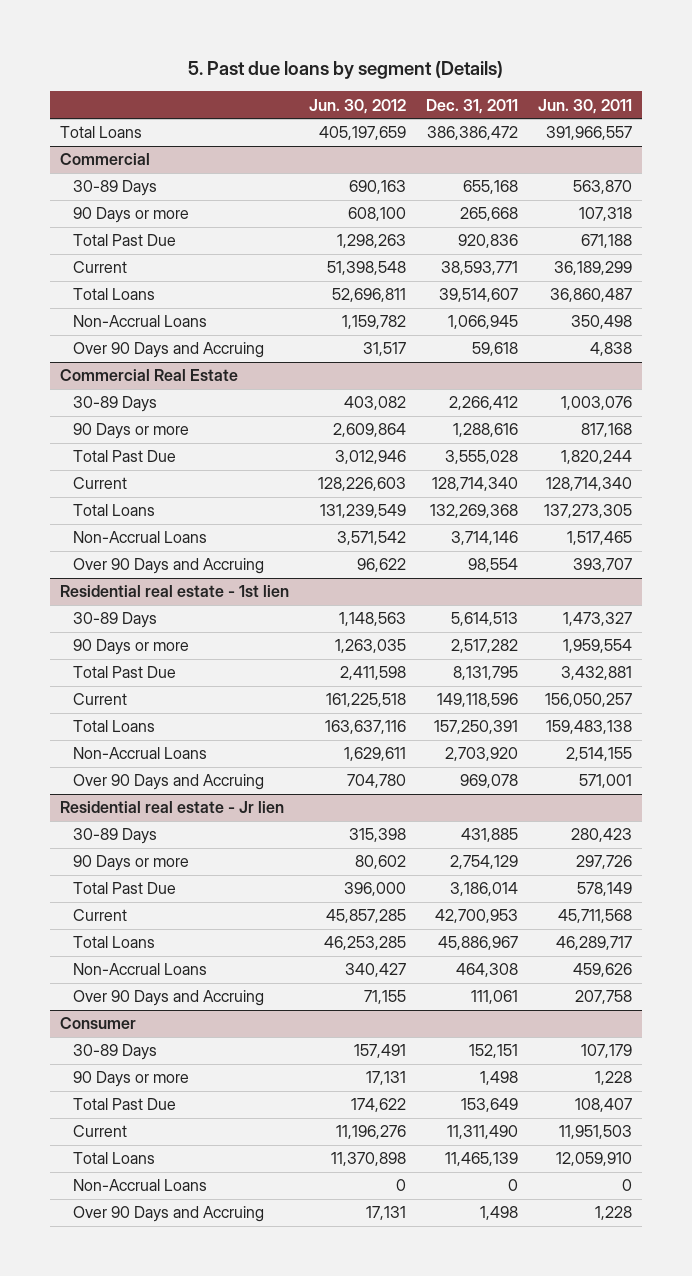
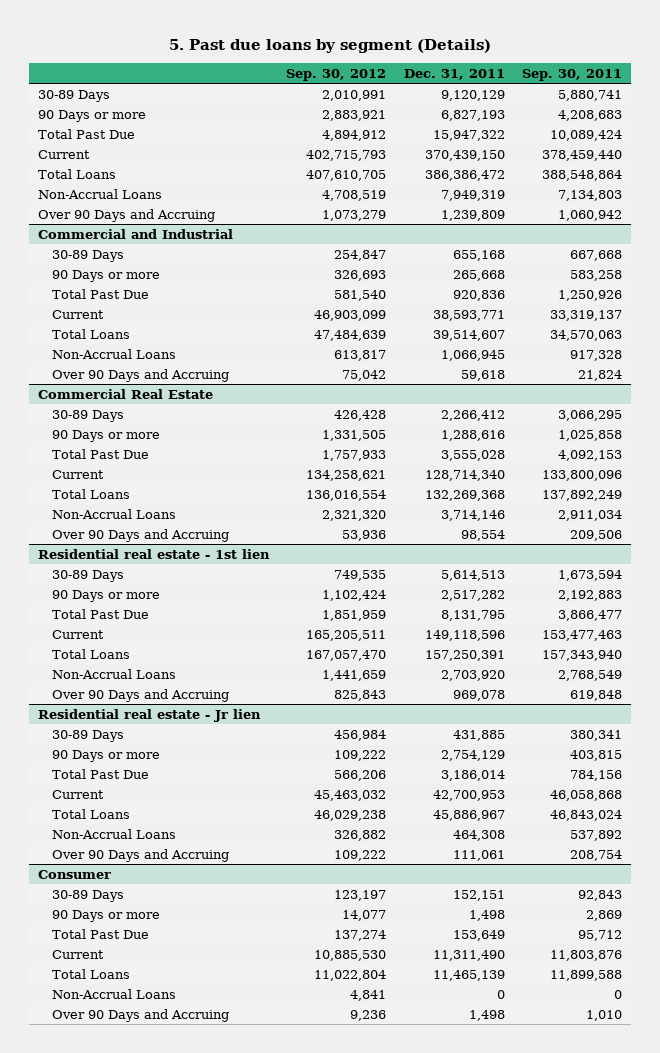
[308,98,406,114] Jun. 30, 2012 -> none
[537,98,632,114] Jun. 30, 2011 -> none
none -> [286,68,387,81] Sep. 30, 2012
none -> [522,68,623,81] Sep. 30, 2011
none -> [38,89,111,102] 30-89 Days
none -> [38,109,147,122] 90 Days or more
none -> [38,128,136,139] Total Past Due
none -> [38,149,91,159] Current
[59,153,150,166] Commercial -> none
none -> [38,188,163,199] Non-Accrual Loans
none -> [38,208,216,222] Over 90 Days and Accruing
none -> [38,228,234,239] Commercial and Industrial

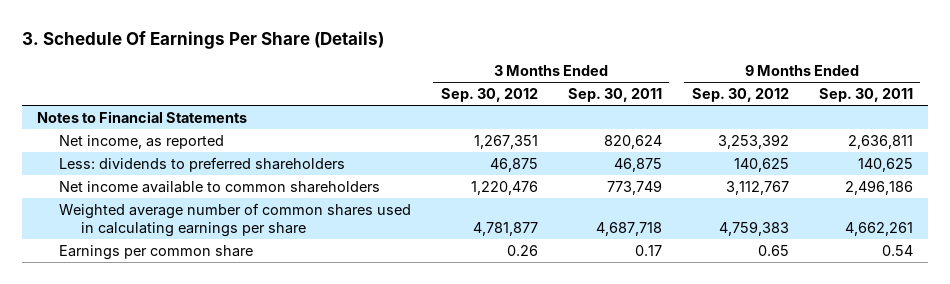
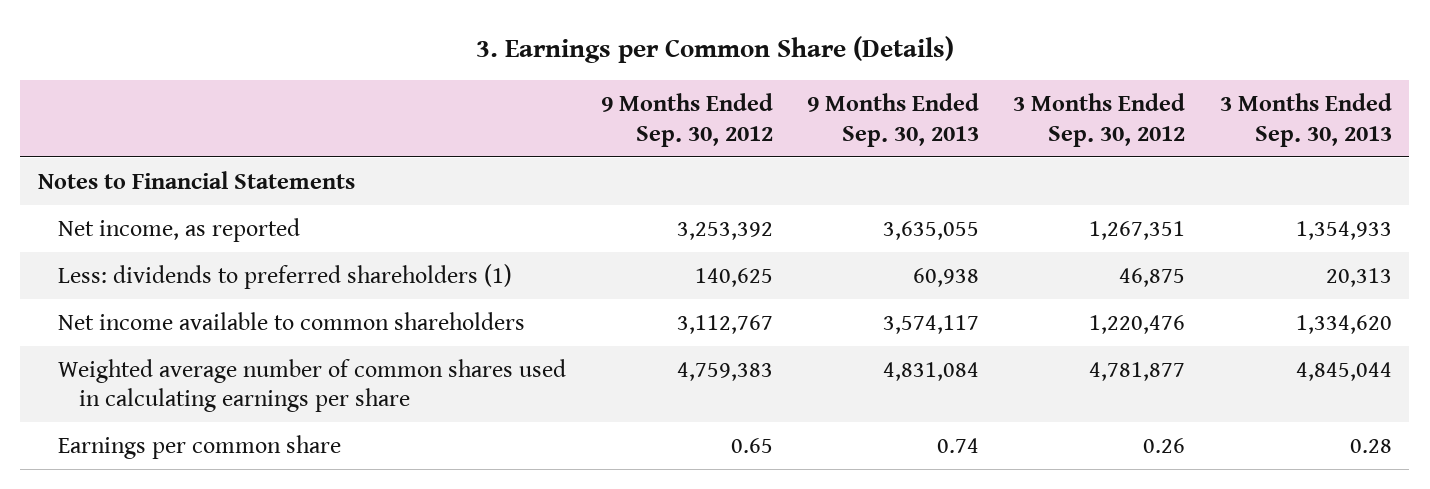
[21,30,384,49] 3. Schedule Of Earnings Per Share (Details) -> [475,35,954,63] 3. Earnings per Common Share (Details)
[567,88,662,103] Sep. 30, 2011 -> none
[818,88,913,103] Sep. 30, 2011 -> none
none -> [807,92,980,147] 9 Months Ended Sep. 30, 2013
none -> [1219,92,1392,147] 3 Months Ended Sep. 30, 2013
[58,156,345,172] Less: dividends to preferred shareholders -> [58,263,513,289] Less: dividends to preferred shareholders (1)

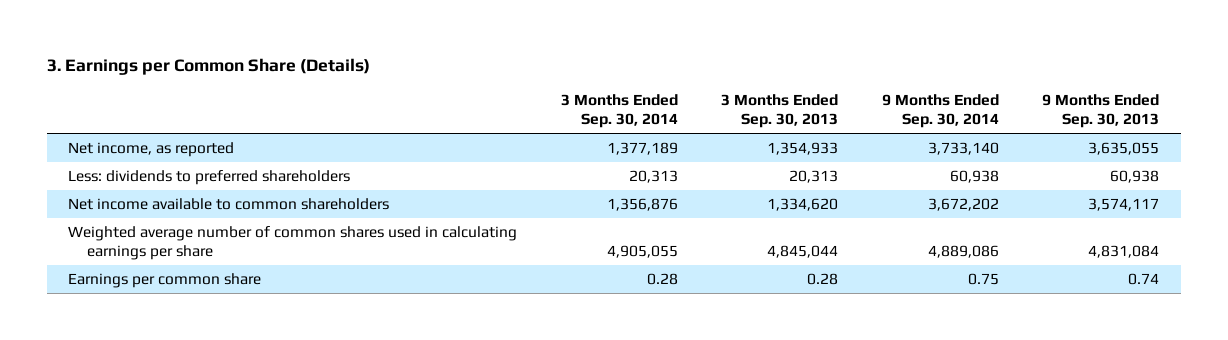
[600,92,773,147] 9 Months Ended Sep. 30, 2012 -> none
[1013,92,1186,147] 3 Months Ended Sep. 30, 2012 -> none
none -> [560,94,678,129] 3 Months Ended Sep. 30, 2014
none -> [881,94,999,129] 9 Months Ended Sep. 30, 2014
[37,170,355,189] Notes to Financial Statements -> none
[58,263,513,289] Less: dividends to preferred shareholders (1) -> [68,170,351,186] Less: dividends to preferred shareholders

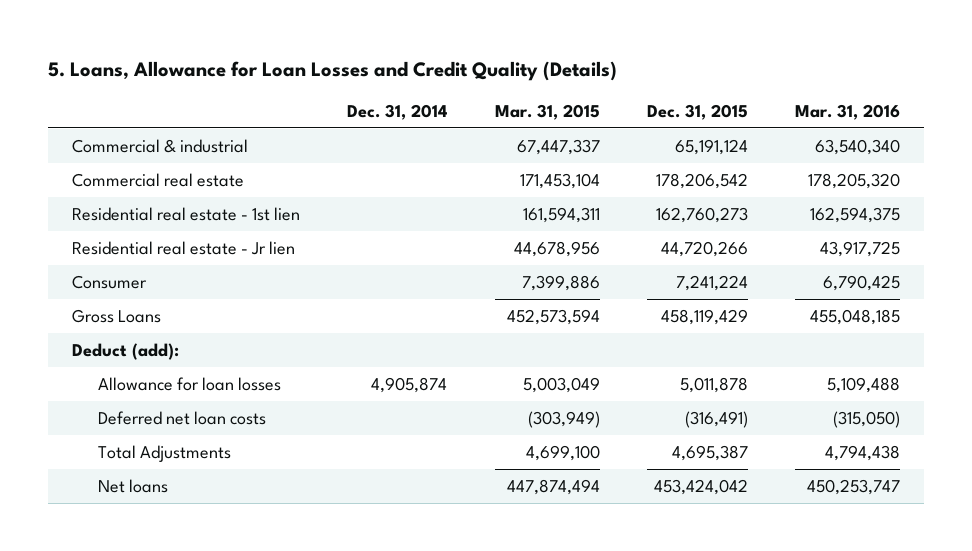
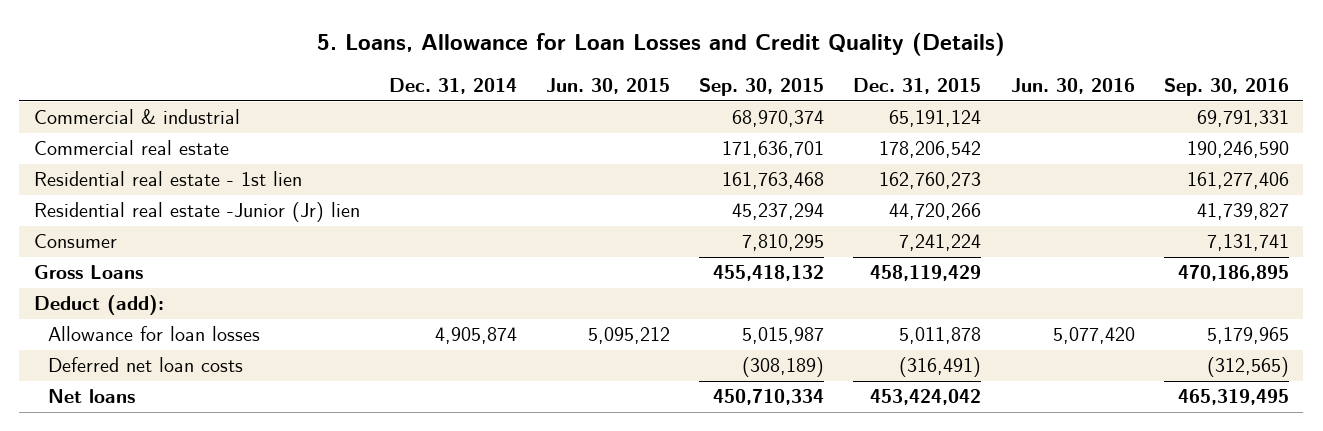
[494,103,600,120] Mar. 31, 2015 -> none
[795,103,901,120] Mar. 31, 2016 -> none
none -> [546,78,671,95] Jun. 30, 2015
none -> [699,78,825,97] Sep. 30, 2015
none -> [1010,78,1135,95] Jun. 30, 2016
none -> [1163,78,1289,97] Sep. 30, 2016
[72,240,296,255] Residential real estate - Jr lien -> [33,202,360,223] Residential real estate -Junior (Jr) lien
[98,444,232,462] Total Adjustments -> none

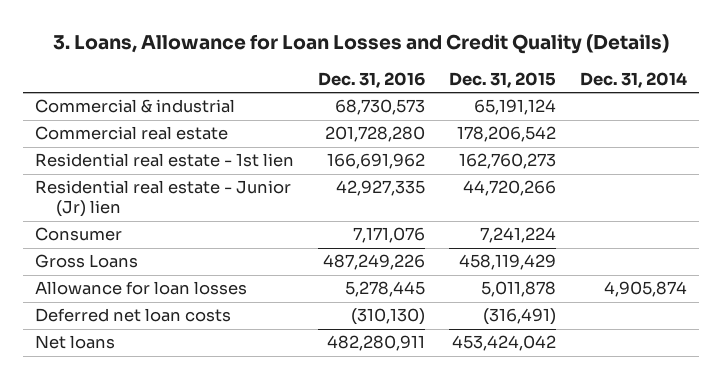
[317,31,1006,56] 5. Loans, Allowance for Loan Losses and Credit Quality (Details) -> [53,33,670,54] 3. Loans, Allowance for Loan Losses and Credit Quality (Details)
[546,78,671,95] Jun. 30, 2015 -> none
[699,78,825,97] Sep. 30, 2015 -> none
[1010,78,1135,95] Jun. 30, 2016 -> none
[1163,78,1289,97] Sep. 30, 2016 -> none
none -> [318,71,426,88] Dec. 31, 2016
[33,202,360,223] Residential real estate -Junior (Jr) lien -> [35,180,292,218] Residential real estate - Junior (Jr) lien
[33,295,164,316] Deduct (add): -> none

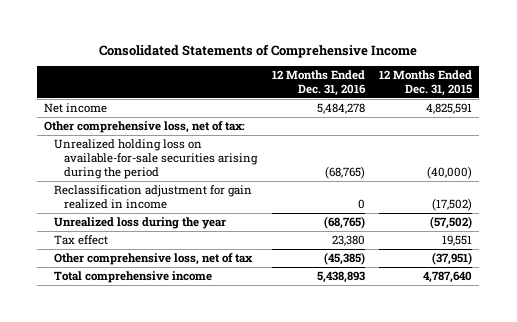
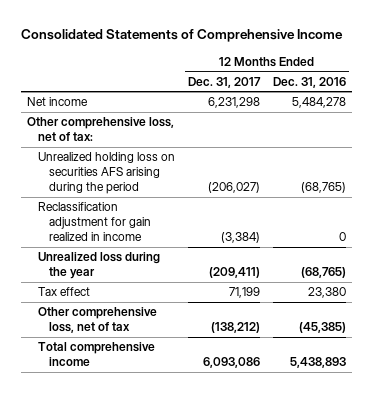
[379,70,473,96] 12 Months Ended Dec. 31, 2015 -> none
none -> [187,76,261,88] Dec. 31, 2017
[54,139,258,179] Unrealized holding loss on available-for-sale securities arising during the period -> [38,152,176,194] Unrealized holding loss on securities AFS arising during the period

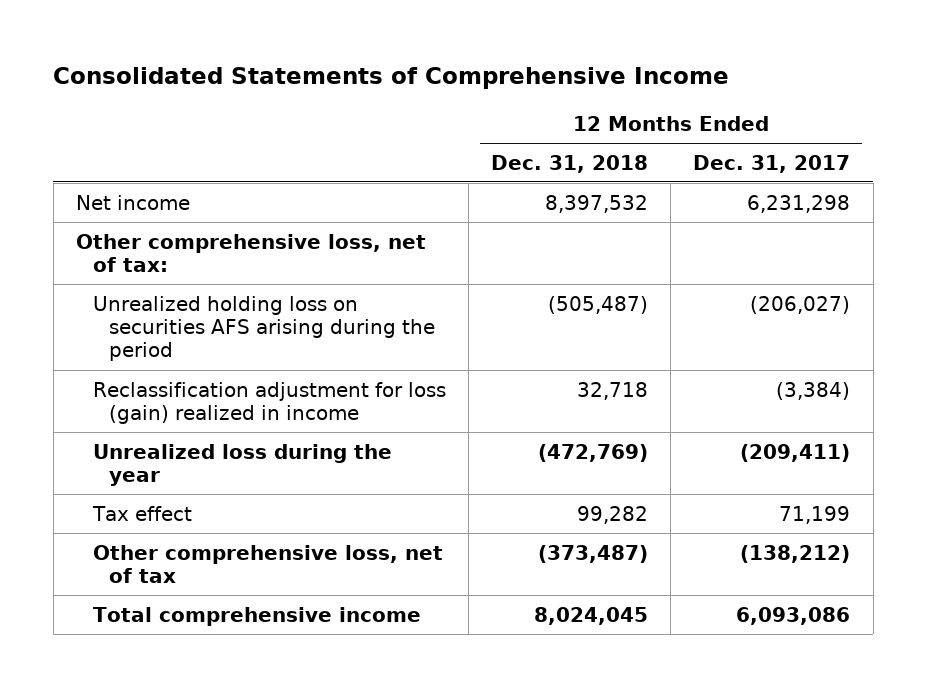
[272,76,346,88] Dec. 31, 2016 -> none
none -> [490,154,648,173] Dec. 31, 2018
[38,202,152,241] Reclassification adjustment for gain realized in income -> [92,381,446,425] Reclassification adjustment for loss (gain) realized in income

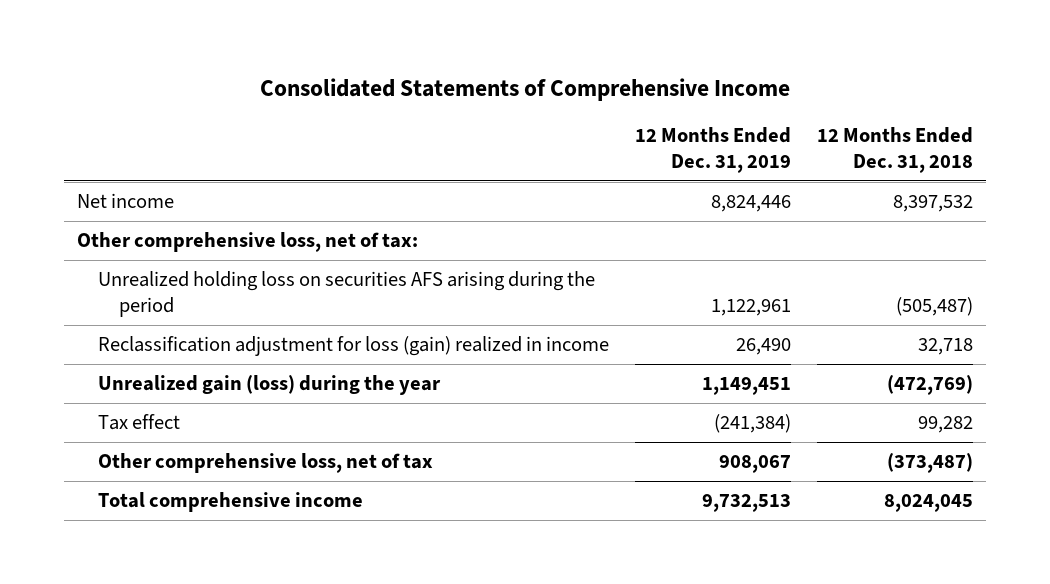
[693,154,851,173] Dec. 31, 2017 -> none
none -> [634,127,791,174] 12 Months Ended Dec. 31, 2019
[92,443,392,487] Unrealized loss during the year -> [97,375,441,396] Unrealized gain (loss) during the year

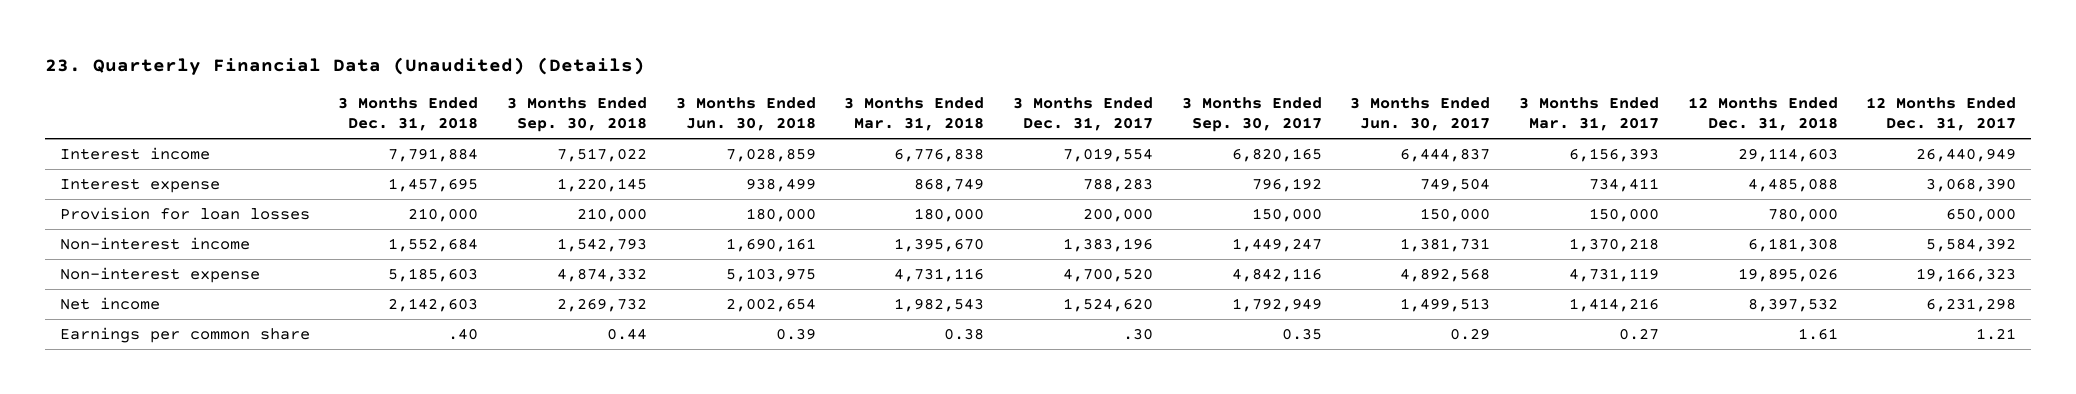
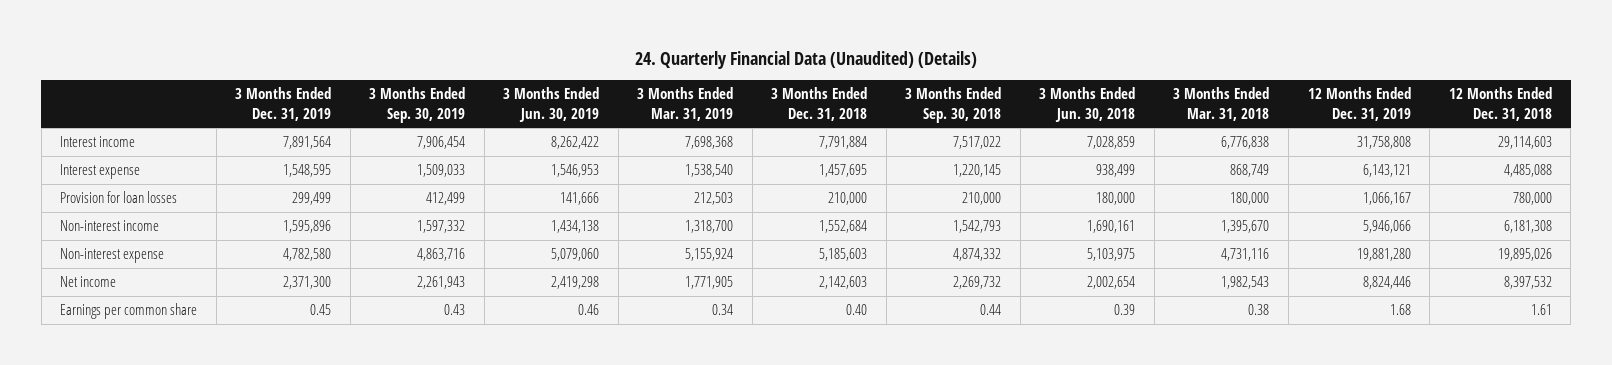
[45,57,646,76] 23. Quarterly Financial Data (Unaudited) (Details) -> [634,50,977,69] 24. Quarterly Financial Data (Unaudited) (Details)
[1012,97,1153,131] 3 Months Ended Dec. 31, 2017 -> none
[1181,97,1322,132] 3 Months Ended Sep. 30, 2017 -> none
[1350,97,1491,131] 3 Months Ended Jun. 30, 2017 -> none
[1518,97,1659,131] 3 Months Ended Mar. 31, 2017 -> none
[1866,97,2017,131] 12 Months Ended Dec. 31, 2017 -> none
none -> [235,87,332,121] 3 Months Ended Dec. 31, 2019
none -> [369,87,466,123] 3 Months Ended Sep. 30, 2019
none -> [503,87,600,122] 3 Months Ended Jun. 30, 2019
none -> [637,87,734,121] 3 Months Ended Mar. 31, 2019
none -> [1307,87,1411,121] 12 Months Ended Dec. 31, 2019
[448,328,479,341] .40 -> [846,304,868,316] 0.40

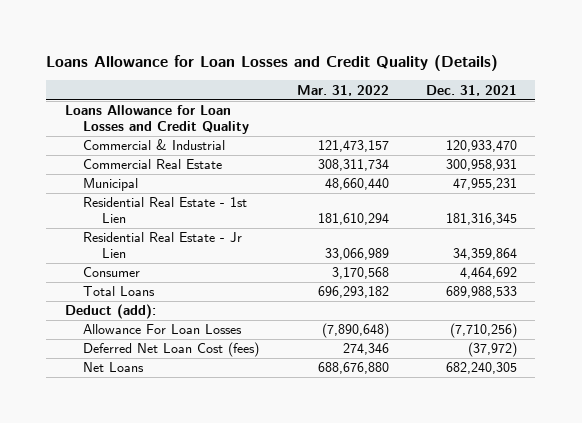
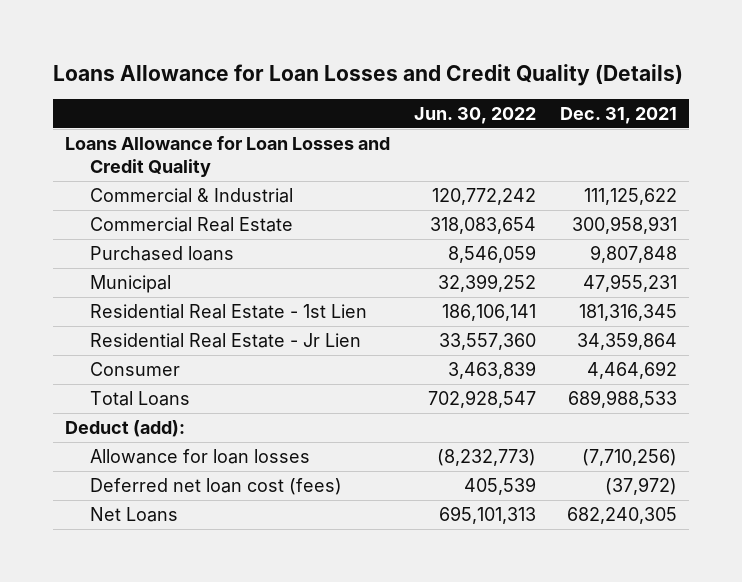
[296,84,389,96] Mar. 31, 2022 -> none
none -> [413,106,536,124] Jun. 30, 2022
[445,140,517,153] 120,933,470 -> [584,187,678,205] 111,125,622
none -> [90,245,235,261] Purchased loans
[83,324,243,335] Allowance For Loan Losses -> [90,448,311,464] Allowance for loan losses
[83,342,260,358] Deferred Net Loan Cost (fees) -> [90,477,343,495] Deferred net loan cost (fees)

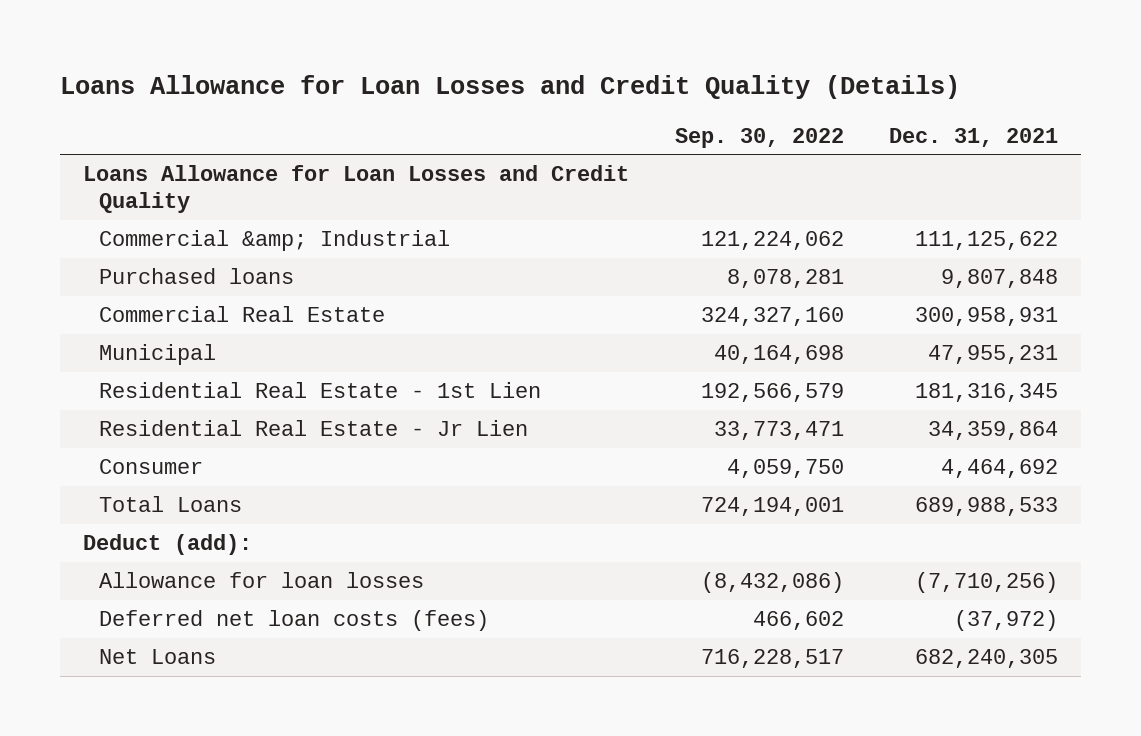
[413,106,536,124] Jun. 30, 2022 -> none
none -> [674,127,844,148] Sep. 30, 2022
[90,187,294,203] Commercial & Industrial -> [99,230,451,252] Commercial &amp; Industrial
[90,216,294,232] Commercial Real Estate -> [99,306,386,323] Commercial Real Estate
[90,477,343,495] Deferred net loan cost (fees) -> [99,610,490,632] Deferred net loan costs (fees)

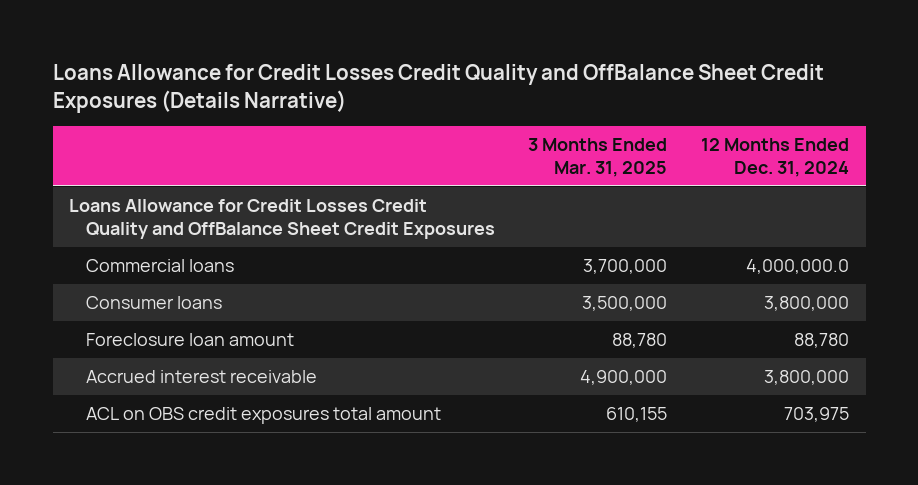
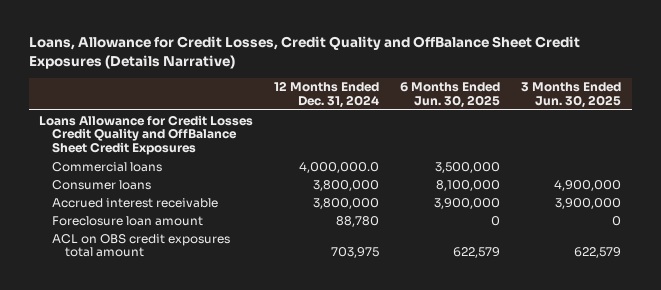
[52,64,824,114] Loans Allowance for Credit Losses Credit Quality and OffBalance Sheet Credit Exposures (Details Narrative) -> [28,36,580,69] Loans, Allowance for Credit Losses, Credit Quality and OffBalance Sheet Credit Exposures (Details Narrative)
[528,138,668,178] 3 Months Ended Mar. 31, 2025 -> none
none -> [400,82,501,109] 6 Months Ended Jun. 30, 2025
none -> [521,82,622,109] 3 Months Ended Jun. 30, 2025
[85,332,294,346] Foreclosure loan amount -> [52,215,204,226] Foreclosure loan amount

